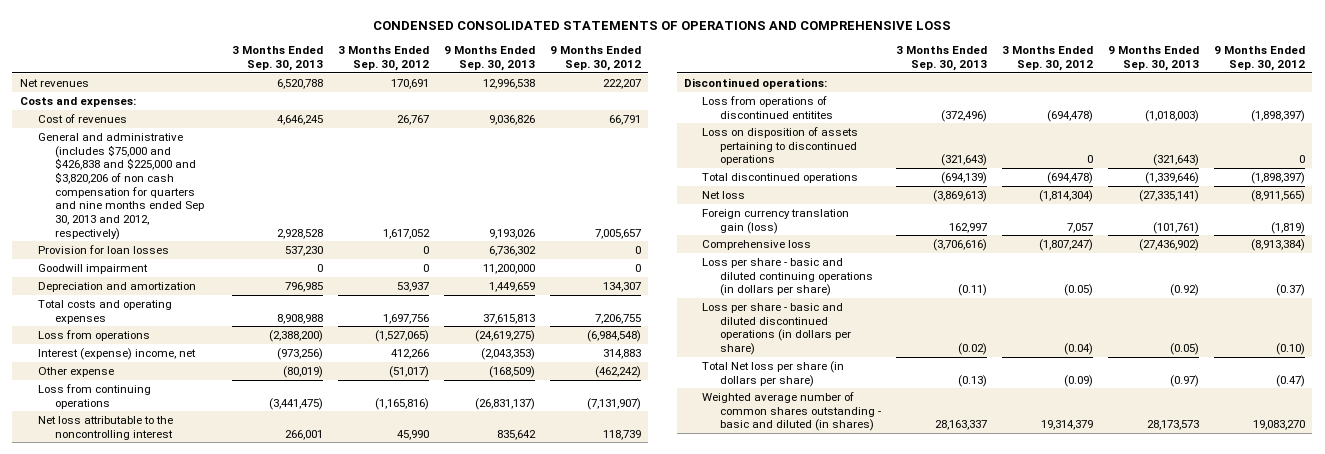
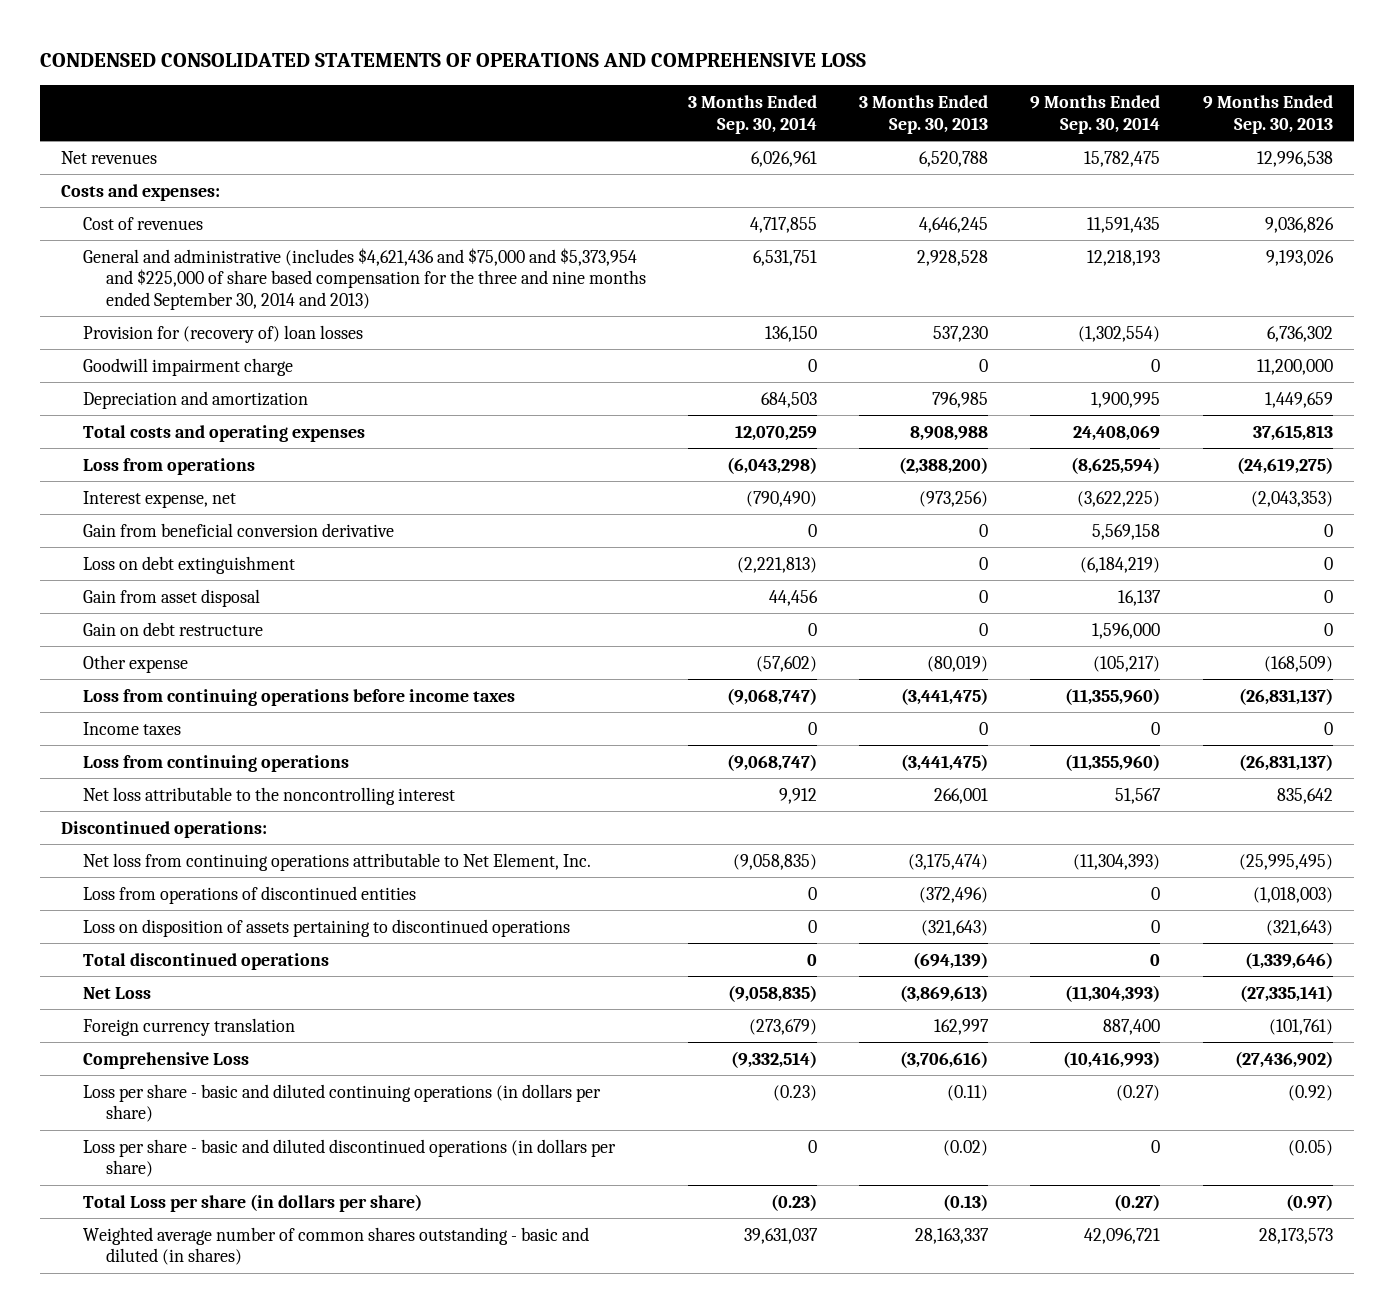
[337,46,429,72] 3 Months Ended Sep. 30, 2012 -> none
[549,46,641,72] 9 Months Ended Sep. 30, 2012 -> none
none -> [687,95,817,134] 3 Months Ended Sep. 30, 2014
none -> [1030,95,1161,134] 9 Months Ended Sep. 30, 2014
[37,132,205,240] General and administrative (includes $75,000 and $426,838 and $225,000 and $3,820,206 of non cash compensation for quarters and nine months ended Sep 30, 2013 and 2012, respectively) -> [83,247,646,310] General and administrative (includes $4,621,436 and $75,000 and $5,373,954 and $225,000 of share based compensation for the three and nine months ended September 30, 2014 and 2013)
[37,244,169,254] Provision for loan losses -> [83,324,364,343] Provision for (recovery of) loan losses
[37,263,148,274] Goodwill impairment -> [83,357,294,376] Goodwill impairment charge
[37,347,196,360] Interest (expense) income, net -> [83,490,237,508] Interest expense, net
none -> [83,522,395,537] Gain from beneficial conversion derivative
none -> [83,555,296,574] Loss on debt extinguishment
none -> [83,588,261,607] Gain from asset disposal
none -> [83,621,264,636] Gain on debt restructure
none -> [83,688,516,706] Loss from continuing operations before income taxes
none -> [83,721,182,735] Income taxes
none -> [83,852,592,871] Net loss from continuing operations attributable to Net Element, Inc.
[701,95,833,119] Loss from operations of discontinued entitites -> [83,885,417,904] Loss from operations of discontinued entities
[701,190,745,199] Net loss -> [83,986,152,999] Net Loss
[701,208,849,234] Foreign currency translation gain (loss) -> [83,1017,296,1036] Foreign currency translation
[701,239,811,250] Comprehensive loss -> [83,1051,250,1069] Comprehensive Loss
[701,360,844,387] Total Net loss per share (in dollars per share) -> [83,1193,423,1212] Total Loss per share (in dollars per share)

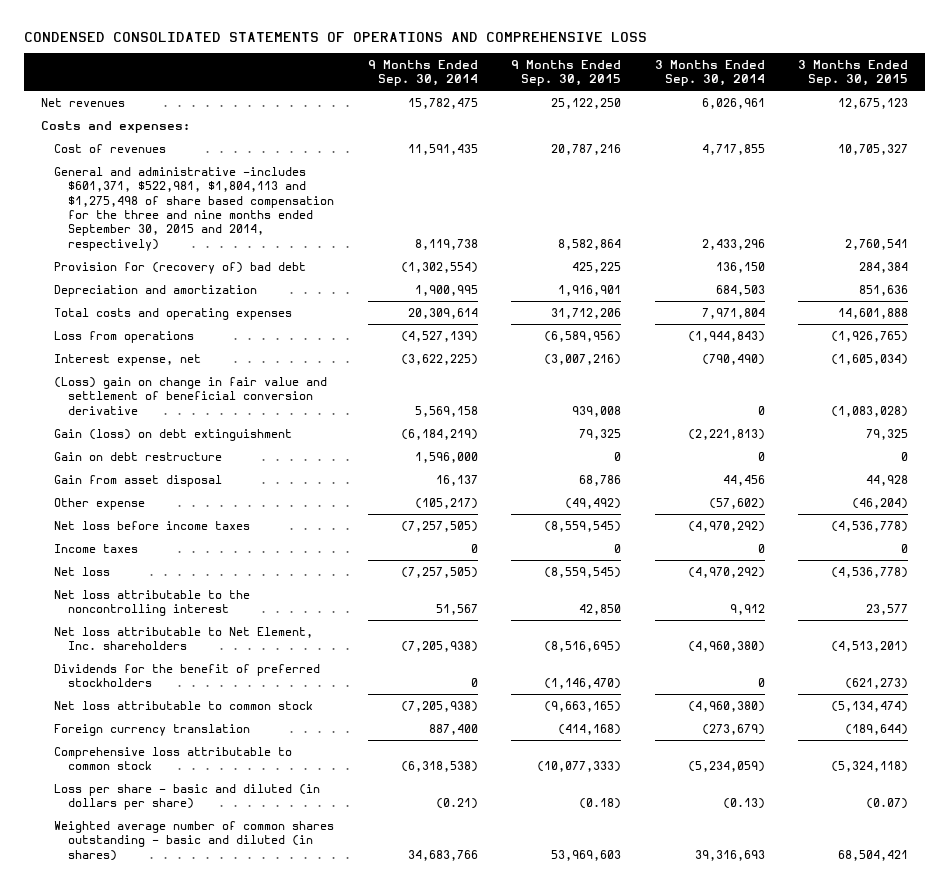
[859,95,989,134] 3 Months Ended Sep. 30, 2013 -> none
[1202,95,1333,134] 9 Months Ended Sep. 30, 2013 -> none
none -> [511,59,622,87] 9 Months Ended Sep. 30, 2015
none -> [798,59,909,87] 3 Months Ended Sep. 30, 2015
[83,357,294,376] Goodwill impairment charge -> none
[83,247,646,310] General and administrative (includes $4,621,436 and $75,000 and $5,373,954 and $225,000 of share based compensation for the three and nine months ended September 30, 2014 and 2013) -> [54,166,334,251] General and administrative -includes $601,371, $522,981, $1,804,113 and $1,275,498 of share based compensation for the three and nine months ended September 30, 2015 and 2014, respectively)
[752,249,817,266] 6,531,751 -> [701,238,765,250] 2,433,296
[1087,249,1161,266] 12,218,193 -> [414,238,478,250] 8,119,738
[83,324,364,343] Provision for (recovery of) loan losses -> [54,261,307,274] Provision for (recovery of) bad debt
[734,424,817,441] 12,070,259 -> [701,307,765,319] 7,971,804
[1073,424,1161,441] 24,408,069 -> [407,307,478,319] 20,309,614
[726,456,817,474] (6,043,298) -> [687,330,765,342] (1,944,843)
[1071,456,1161,474] (8,625,594) -> [400,330,478,342] (4,527,139)
[83,522,395,537] Gain from beneficial conversion derivative -> [54,376,328,415] (Loss) gain on change in fair value and settlement of beneficial conversion derivative
[83,555,296,574] Loss on debt extinguishment -> [54,428,293,441] Gain (loss) on debt extinguishment
[83,588,261,607] Gain from asset disposal -> [54,474,223,487] Gain from asset disposal
[83,688,516,706] Loss from continuing operations before income taxes -> [54,520,251,530] Net loss before income taxes
[726,687,817,705] (9,068,747) -> [687,520,765,532] (4,970,292)
[1065,687,1161,705] (11,355,960) -> [400,520,478,532] (7,257,505)
[83,754,350,772] Loss from continuing operations -> none
none -> [54,566,111,576] Net loss
[60,820,267,838] Discontinued operations: -> none
[83,852,592,871] Net loss from continuing operations attributable to Net Element, Inc. -> none
[83,885,417,904] Loss from operations of discontinued entities -> none
[83,918,571,937] Loss on disposition of assets pertaining to discontinued operations -> none
[83,952,330,970] Total discontinued operations -> none
[83,986,152,999] Net Loss -> [54,626,314,651] Net loss attributable to Net Element, Inc. shareholders
[727,984,817,1002] (9,058,835) -> [687,641,765,653] (4,960,380)
[1065,984,1161,1002] (11,304,393) -> [400,641,478,653] (7,205,938)
none -> [54,663,321,688] Dividends for the benefit of preferred stockholders
none -> [54,700,314,710] Net loss attributable to common stock
[83,1083,602,1123] Loss per share - basic and diluted continuing operations (in dollars per share) -> none
[83,1138,617,1178] Loss per share - basic and diluted discontinued operations (in dollars per share) -> none
[83,1051,250,1069] Comprehensive Loss -> [54,746,293,771] Comprehensive loss attributable to common stock
[730,1050,817,1068] (9,332,514) -> [687,761,765,773] (5,234,059)
[1063,1050,1161,1068] (10,416,993) -> [400,761,478,773] (6,318,538)
[83,1193,423,1212] Total Loss per share (in dollars per share) -> [54,783,321,811] Loss per share - basic and diluted (in dollars per share)
[770,1193,817,1211] (0.23) -> [722,798,765,810] (0.13)
[1114,1193,1161,1211] (0.27) -> [435,798,478,810] (0.21)
[743,1227,818,1244] 39,631,037 -> [694,849,765,861] 39,316,693
[1084,1227,1161,1244] 42,096,721 -> [407,849,478,861] 34,683,766

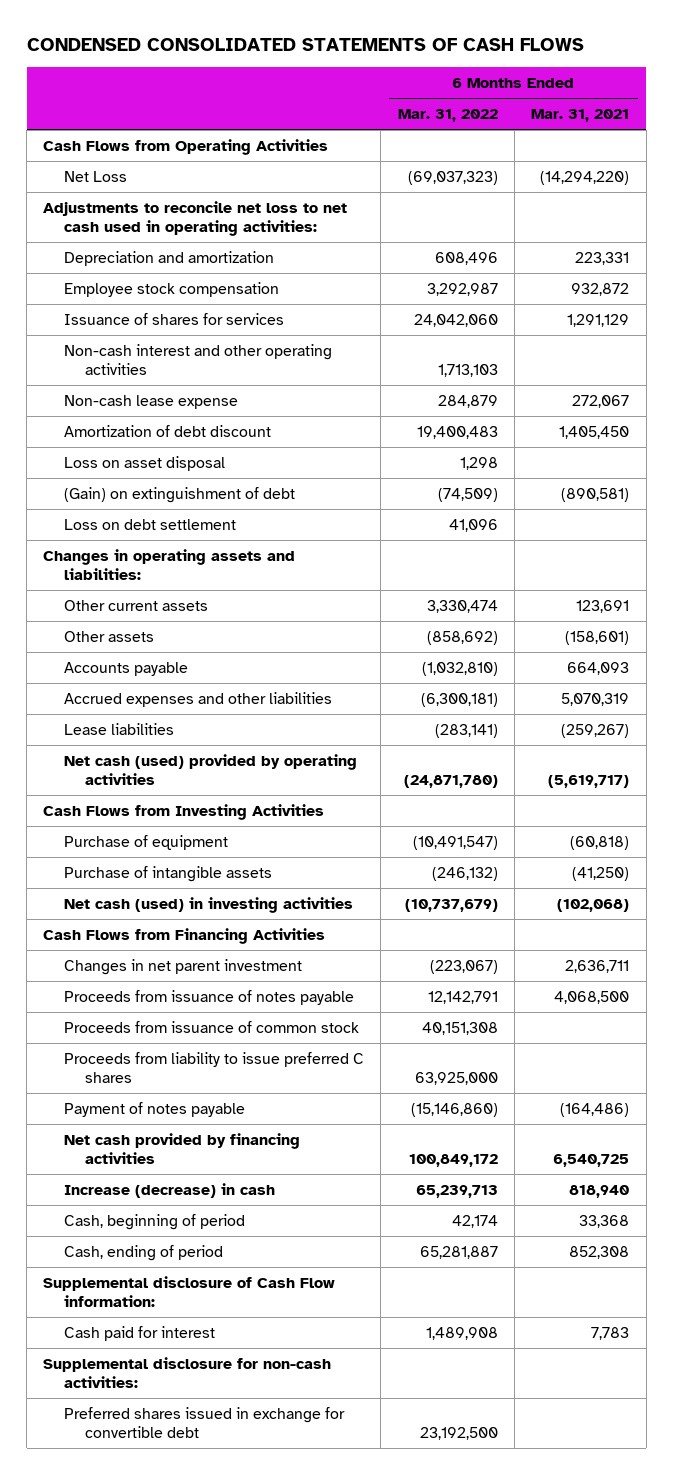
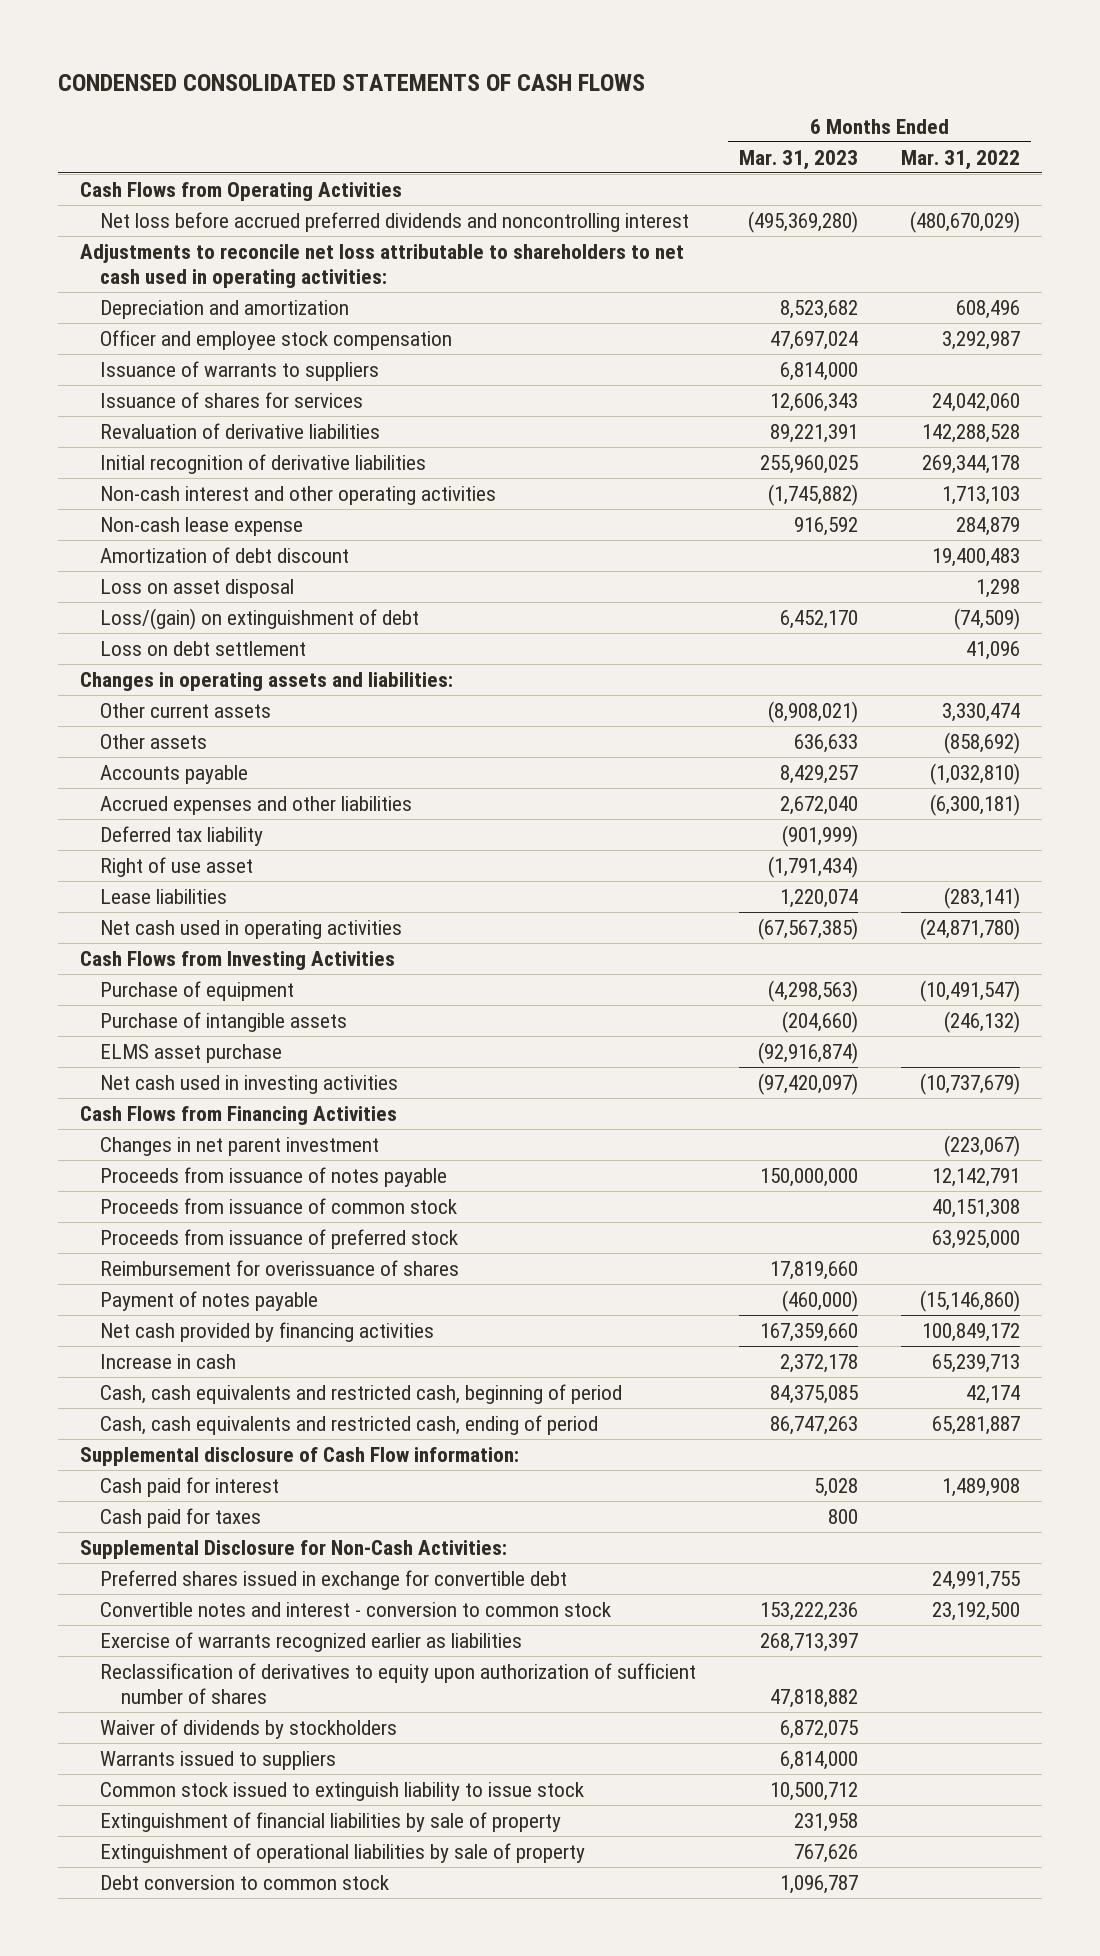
[531,109,630,123] Mar. 31, 2021 -> none
none -> [739,149,859,170] Mar. 31, 2023
[64,170,128,182] Net Loss -> [100,211,690,232] Net loss before accrued preferred dividends and noncontrolling interest
[407,170,498,185] (69,037,323) -> [910,210,1021,233] (480,670,029)
[43,200,348,237] Adjustments to reconcile net loss to net cash used in operating activities: -> [79,243,684,289] Adjustments to reconcile net loss attributable to shareholders to net cash used in operating activities:
[64,281,280,297] Employee stock compensation -> [100,329,453,350] Officer and employee stock compensation
none -> [100,360,380,381] Issuance of warrants to suppliers
none -> [100,422,381,439] Revaluation of derivative liabilities
none -> [100,453,427,474] Initial recognition of derivative liabilities
[64,486,296,503] (Gain) on extinguishment of debt -> [100,607,420,630] Loss/(gain) on extinguishment of debt
none -> [100,825,264,846] Deferred tax liability
none -> [100,856,254,877] Right of use asset
[64,753,358,786] Net cash (used) provided by operating activities -> [100,919,403,939] Net cash used in operating activities
none -> [100,1043,283,1063] ELMS asset purchase
[64,896,354,913] Net cash (used) in investing activities -> [100,1074,399,1094] Net cash used in investing activities
[64,1051,365,1084] Proceeds from liability to issue preferred C shares -> [100,1228,459,1249] Proceeds from issuance of preferred stock
none -> [100,1259,460,1276] Reimbursement for overissuance of shares
[64,1182,276,1198] Increase (decrease) in cash -> [100,1353,237,1369] Increase in cash
[64,1213,246,1230] Cash, beginning of period -> [100,1383,623,1404] Cash, cash equivalents and restricted cash, beginning of period
[64,1244,224,1261] Cash, ending of period -> [100,1414,599,1435] Cash, cash equivalents and restricted cash, ending of period
none -> [100,1507,262,1528] Cash paid for taxes
[43,1356,332,1389] Supplemental disclosure for non-cash activities: -> [79,1539,507,1559] Supplemental Disclosure for Non-Cash Activities:
[419,1427,498,1441] 23,192,500 -> [932,1570,1021,1590] 24,991,755
none -> [100,1601,612,1617] Convertible notes and interest - conversion to common stock
none -> [100,1631,523,1652] Exercise of warrants recognized earlier as liabilities
none -> [100,1662,697,1705] Reclassification of derivatives to equity upon authorization of sufficient number of shares
none -> [100,1718,398,1739] Waiver of dividends by stockholders
none -> [100,1750,337,1770] Warrants issued to suppliers
none -> [100,1781,585,1801] Common stock issued to extinguish liability to issue stock
none -> [100,1811,562,1832] Extinguishment of financial liabilities by sale of property
none -> [100,1842,586,1863] Extinguishment of operational liabilities by sale of property
none -> [100,1874,390,1890] Debt conversion to common stock

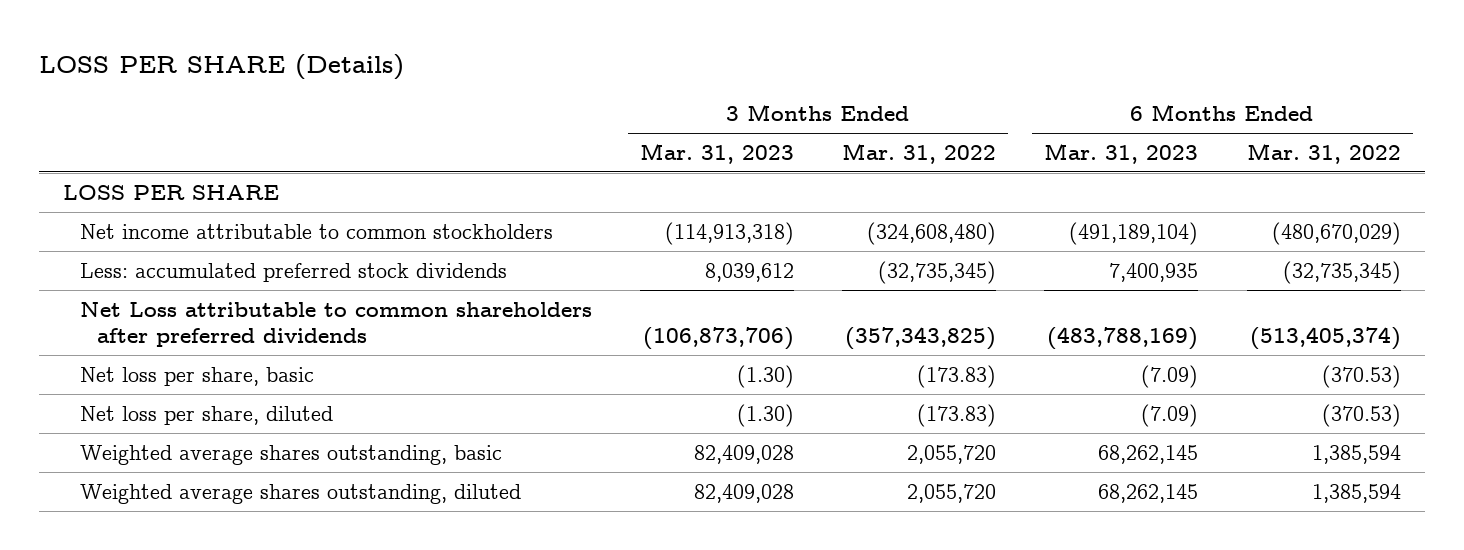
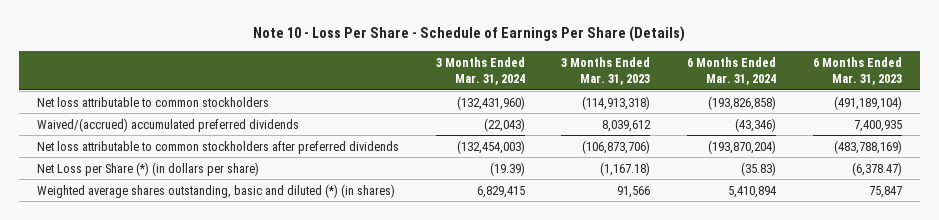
[39,53,405,80] LOSS PER SHARE (Details) -> [253,26,686,43] Note 10 - Loss Per Share - Schedule of Earnings Per Share (Details)
[842,142,997,164] Mar. 31, 2022 -> none
[1246,142,1401,164] Mar. 31, 2022 -> none
none -> [435,56,525,86] 3 Months Ended Mar. 31, 2024
none -> [686,56,776,86] 6 Months Ended Mar. 31, 2024
[63,184,280,200] LOSS PER SHARE -> none
[80,405,334,425] Net loss per share, diluted -> none
[80,483,522,504] Weighted average shares outstanding, diluted -> none
[80,223,554,239] Net income attributable to common stockholders -> [37,96,270,107] Net loss attributable to common stockholders
[80,262,508,282] Less: accumulated preferred stock dividends -> [37,117,300,132] Waived/(accrued) accumulated preferred dividends
[80,301,593,348] Net Loss attributable to common shareholders after preferred dividends -> [37,140,400,154] Net loss attributable to common stockholders after preferred dividends
[80,366,315,386] Net loss per share, basic -> [37,161,260,176] Net Loss per Share (*) (in dollars per share)
[737,364,795,388] (1.30) -> [600,161,651,176] (1,167.18)
[1141,364,1199,388] (7.09) -> [851,161,902,176] (6,378.47)
[80,444,503,465] Weighted average shares outstanding, basic -> [37,183,396,198] Weighted average shares outstanding, basic and diluted (*) (in shares)
[694,444,795,464] 82,409,028 -> [617,185,651,198] 91,566
[1098,444,1199,464] 68,262,145 -> [868,185,902,198] 75,847

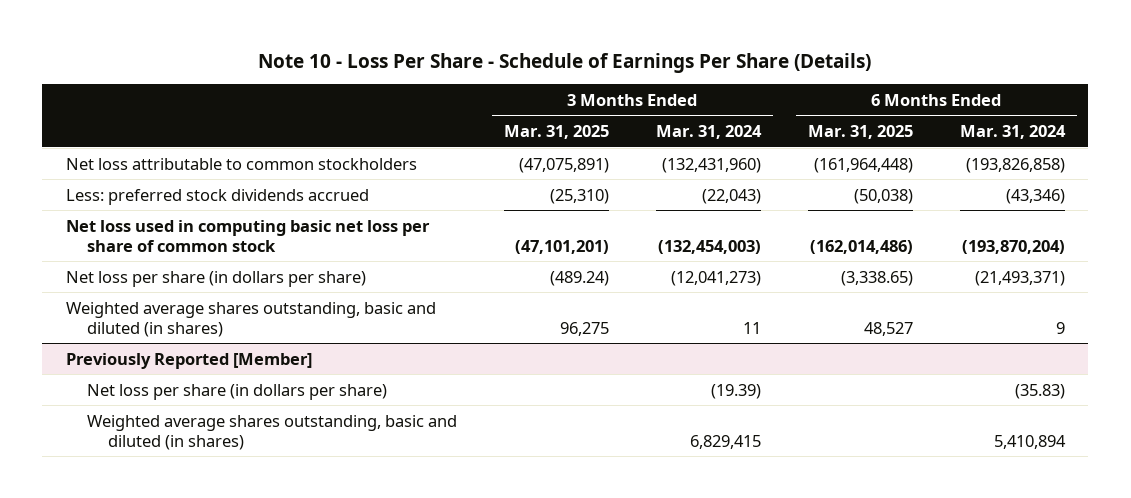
[561,56,651,86] 3 Months Ended Mar. 31, 2023 -> none
[812,56,902,86] 6 Months Ended Mar. 31, 2023 -> none
none -> [503,125,609,140] Mar. 31, 2025
none -> [807,125,913,140] Mar. 31, 2025
[37,117,300,132] Waived/(accrued) accumulated preferred dividends -> [65,188,369,205] Less: preferred stock dividends accrued
[37,140,400,154] Net loss attributable to common stockholders after preferred dividends -> [65,219,430,252] Net loss used in computing basic net loss per share of common stock
[37,161,260,176] Net Loss per Share (*) (in dollars per share) -> [65,270,366,287] Net loss per share (in dollars per share)
[489,161,525,176] (19.39) -> [670,270,761,286] (12,041,273)
[740,161,776,176] (35.83) -> [974,270,1065,286] (21,493,371)
[37,183,396,198] Weighted average shares outstanding, basic and diluted (*) (in shares) -> [65,301,436,337] Weighted average shares outstanding, basic and diluted (in shares)
[476,185,525,198] 6,829,415 -> [742,321,761,334] 11
[727,185,776,198] 5,410,894 -> [1055,321,1065,334] 9
none -> [65,352,312,369] Previously Reported [Member]
none -> [86,383,387,400] Net loss per share (in dollars per share)
none -> [86,414,457,450] Weighted average shares outstanding, basic and diluted (in shares)

